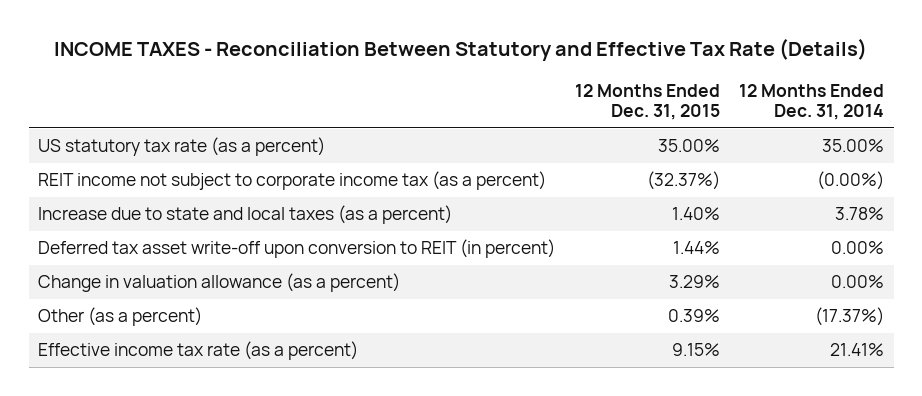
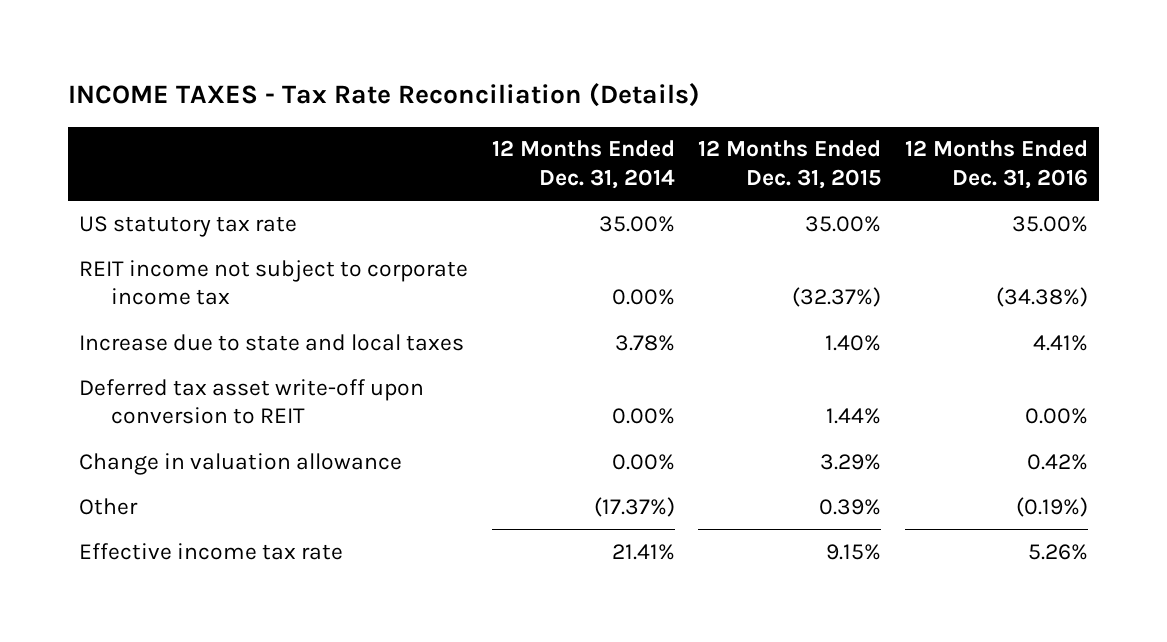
[54,37,868,61] INCOME TAXES - Reconciliation Between Statutory and Effective Tax Rate (Details) -> [67,83,700,108] INCOME TAXES - Tax Rate Reconciliation (Details)
none -> [904,140,1088,189] 12 Months Ended Dec. 31, 2016
[38,137,326,157] US statutory tax rate (as a percent) -> [79,215,298,237] US statutory tax rate
[38,171,547,191] REIT income not subject to corporate income tax (as a percent) -> [79,259,469,306] REIT income not subject to corporate income tax
[817,171,885,191] (0.00%) -> [611,289,675,306] 0.00%
[38,205,453,225] Increase due to state and local taxes (as a percent) -> [79,333,465,351] Increase due to state and local taxes
[38,239,556,259] Deferred tax asset write-off upon conversion to REIT (in percent) -> [79,378,425,425] Deferred tax asset write-off upon conversion to REIT
[38,273,401,293] Change in valuation allowance (as a percent) -> [79,452,403,475] Change in valuation allowance
[38,307,203,327] Other (as a percent) -> [79,497,139,515] Other
[38,341,359,361] Effective income tax rate (as a percent) -> [79,542,344,560] Effective income tax rate

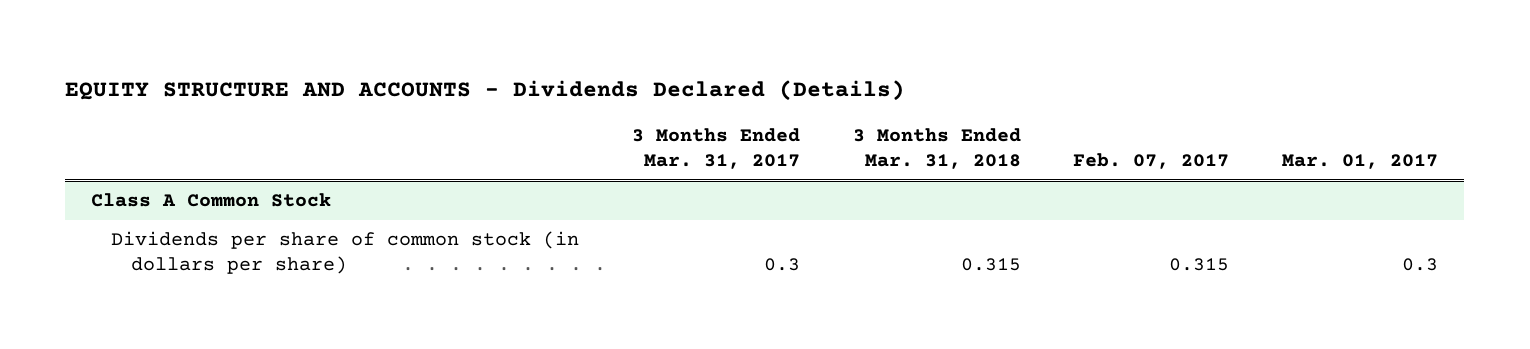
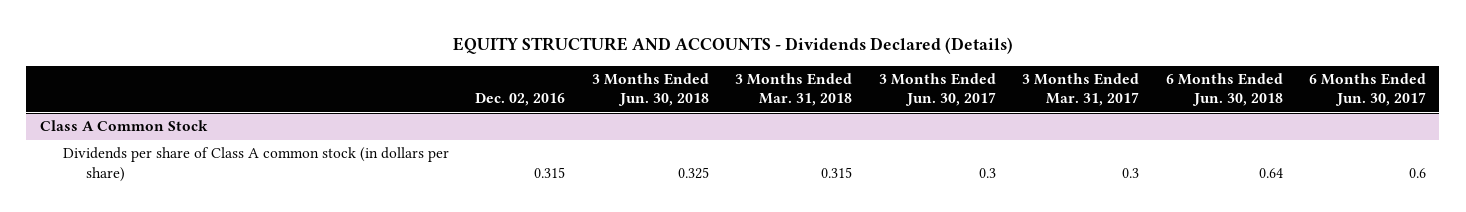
[1073,153,1230,170] Feb. 07, 2017 -> none
[1282,154,1439,170] Mar. 01, 2017 -> none
none -> [475,93,566,107] Dec. 02, 2016
none -> [591,72,709,107] 3 Months Ended Jun. 30, 2018
none -> [878,72,996,107] 3 Months Ended Jun. 30, 2017
none -> [1165,72,1283,107] 6 Months Ended Jun. 30, 2018
none -> [1309,72,1427,107] 6 Months Ended Jun. 30, 2017
[111,231,580,275] Dividends per share of common stock (in dollars per share) -> [62,147,449,182] Dividends per share of Class A common stock (in dollars per share)

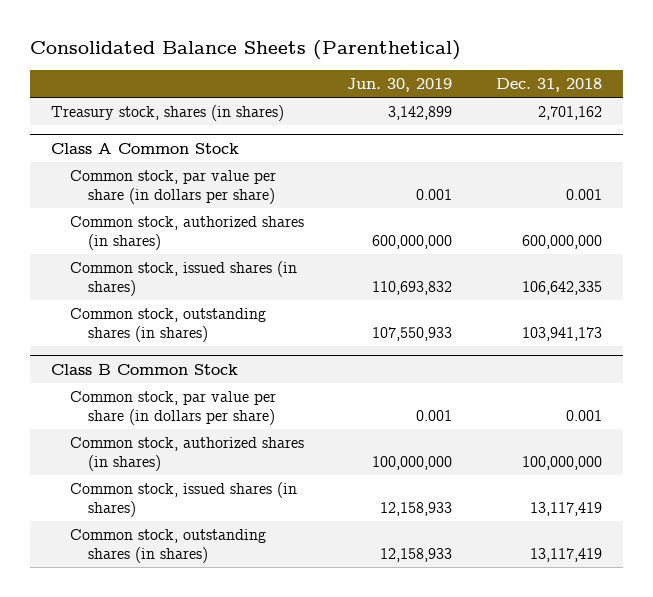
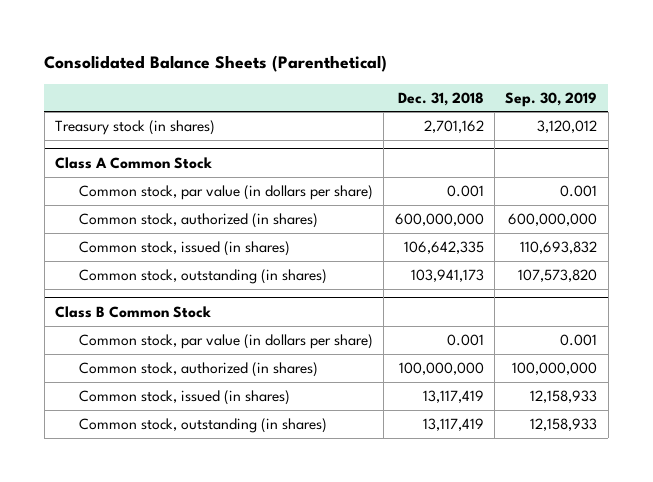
[347,78,453,93] Jun. 30, 2019 -> none
none -> [505,91,598,107] Sep. 30, 2019
[51,104,285,121] Treasury stock, shares (in shares) -> [55,119,216,135] Treasury stock (in shares)
[69,169,276,205] Common stock, par value per share (in dollars per share) -> [79,184,374,200] Common stock, par value (in dollars per share)
[69,215,304,251] Common stock, authorized shares (in shares) -> [79,212,319,228] Common stock, authorized (in shares)
[69,260,297,297] Common stock, issued shares (in shares) -> [79,240,291,256] Common stock, issued (in shares)
[69,307,266,343] Common stock, outstanding shares (in shares) -> [79,268,328,284] Common stock, outstanding (in shares)
[69,390,276,426] Common stock, par value per share (in dollars per share) -> [79,333,374,349] Common stock, par value (in dollars per share)
[69,436,304,472] Common stock, authorized shares (in shares) -> [79,361,319,377] Common stock, authorized (in shares)
[69,481,297,518] Common stock, issued shares (in shares) -> [79,389,291,405] Common stock, issued (in shares)
[69,528,266,564] Common stock, outstanding shares (in shares) -> [79,417,328,433] Common stock, outstanding (in shares)

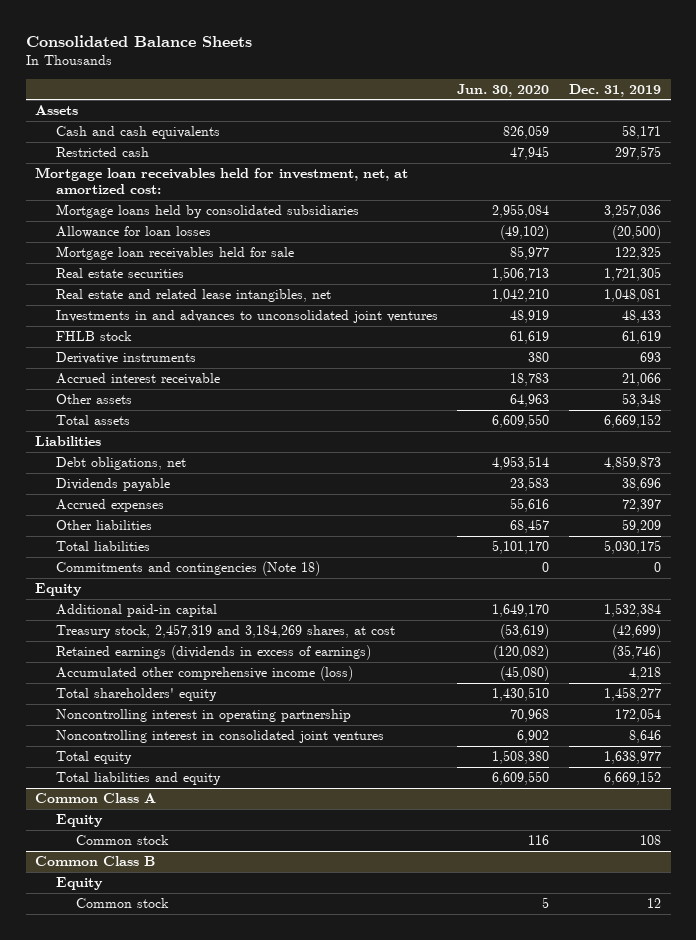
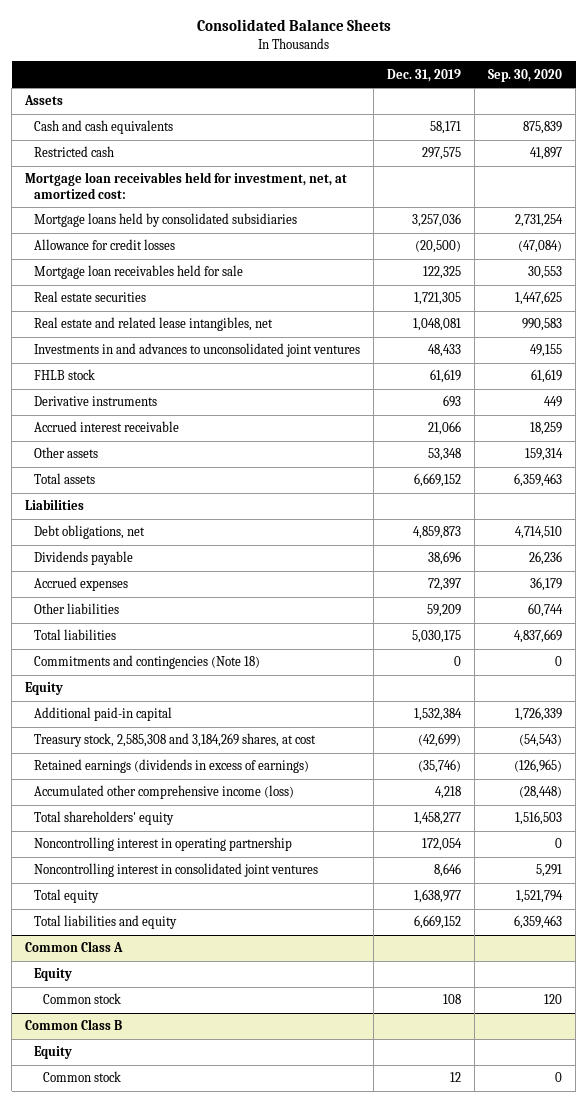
[457,83,550,97] Jun. 30, 2020 -> none
none -> [488,68,563,82] Sep. 30, 2020
[55,225,211,238] Allowance for loan losses -> [34,239,176,251] Allowance for credit losses
[55,623,395,638] Treasury stock, 2,457,319 and 3,184,269 shares, at cost -> [34,733,317,748] Treasury stock, 2,585,308 and 3,184,269 shares, at cost

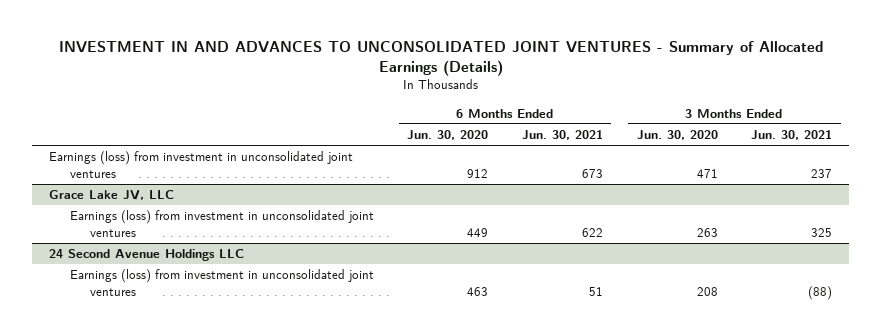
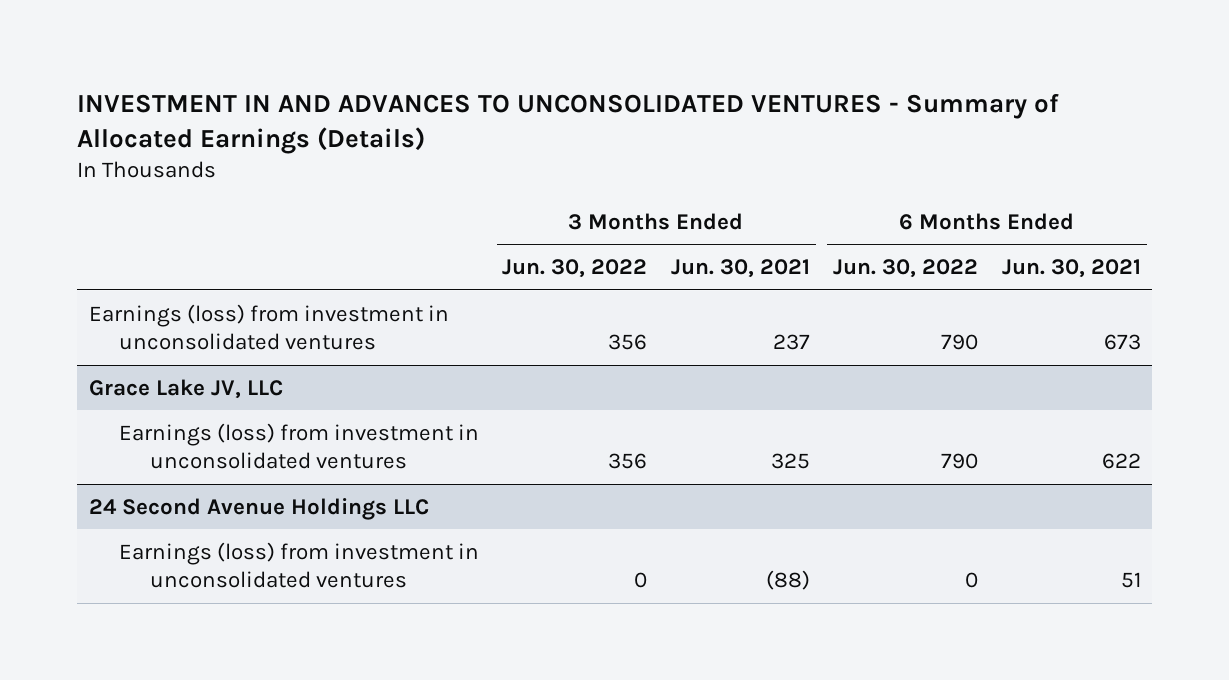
[58,41,823,77] INVESTMENT IN AND ADVANCES TO UNCONSOLIDATED JOINT VENTURES - Summary of Allocated Earnings (Details) -> [76,92,1059,154] INVESTMENT IN AND ADVANCES TO UNCONSOLIDATED VENTURES - Summary of Allocated Earnings (Details)
[407,129,489,140] Jun. 30, 2020 -> none
[636,129,718,140] Jun. 30, 2020 -> none
none -> [502,259,648,279] Jun. 30, 2022
none -> [833,259,979,279] Jun. 30, 2022
[49,151,354,178] Earnings (loss) from investment in unconsolidated joint ventures -> [88,303,449,351] Earnings (loss) from investment in unconsolidated ventures
[69,210,374,237] Earnings (loss) from investment in unconsolidated joint ventures -> [119,422,480,470] Earnings (loss) from investment in unconsolidated ventures
[69,269,374,296] Earnings (loss) from investment in unconsolidated joint ventures -> [119,541,480,589] Earnings (loss) from investment in unconsolidated ventures

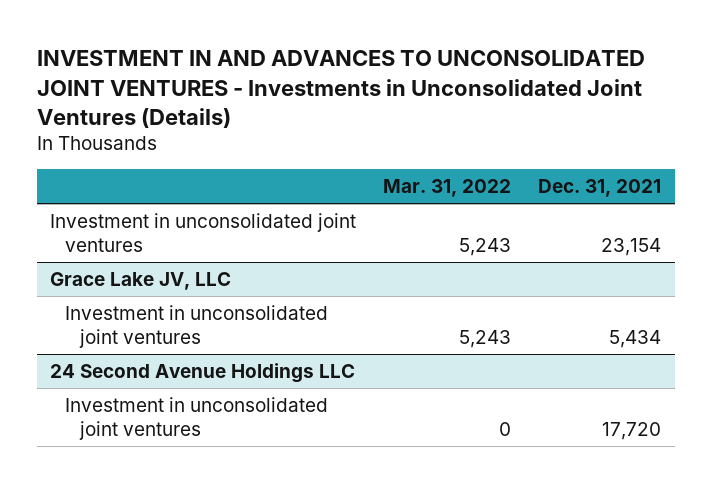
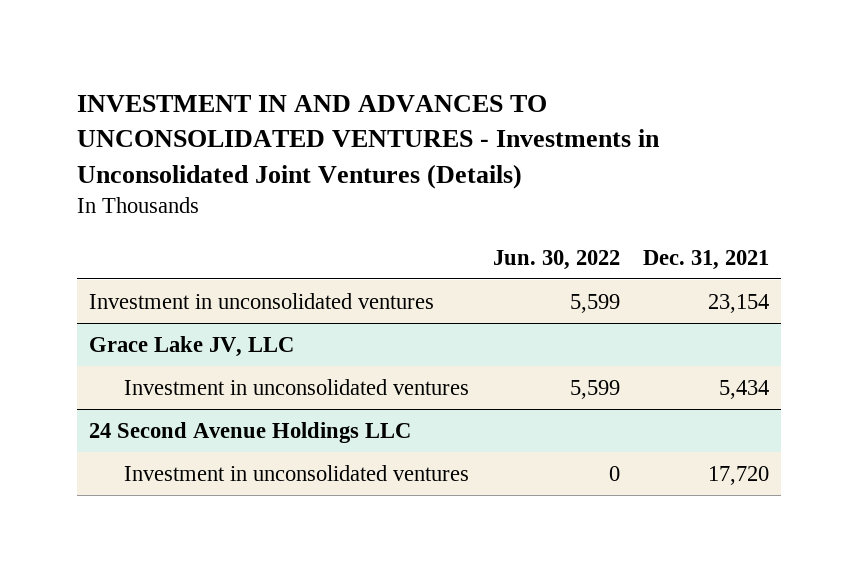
[36,50,645,128] INVESTMENT IN AND ADVANCES TO UNCONSOLIDATED JOINT VENTURES - Investments in Unconsolidated Joint Ventures (Details) -> [76,95,660,189] INVESTMENT IN AND ADVANCES TO UNCONSOLIDATED VENTURES - Investments in Unconsolidated Joint Ventures (Details)
[383,179,512,198] Mar. 31, 2022 -> none
none -> [492,249,620,270] Jun. 30, 2022
[50,212,357,252] Investment in unconsolidated joint ventures -> [88,292,434,309] Investment in unconsolidated ventures
[65,304,329,348] Investment in unconsolidated joint ventures -> [124,378,470,395] Investment in unconsolidated ventures
[65,396,329,440] Investment in unconsolidated joint ventures -> [124,464,470,481] Investment in unconsolidated ventures

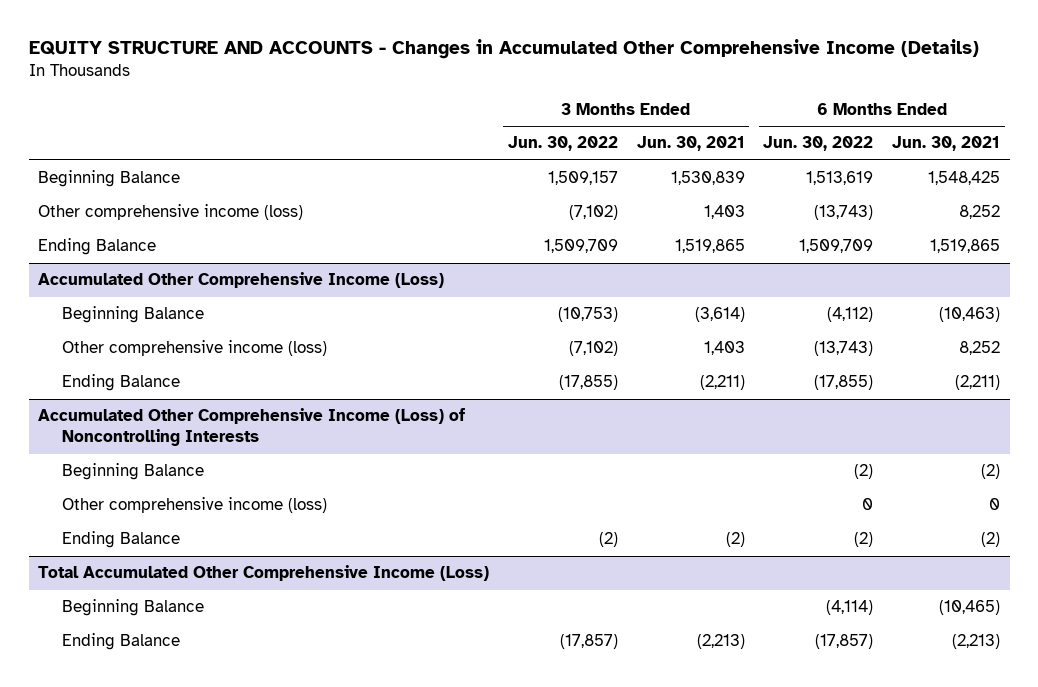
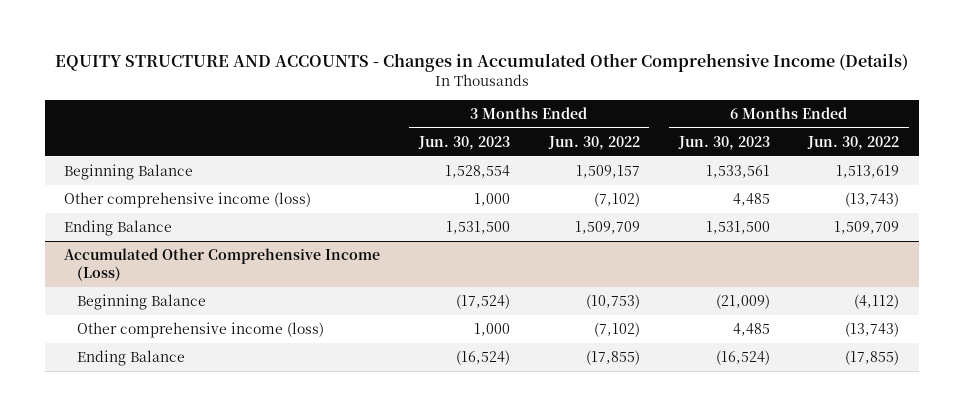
[636,136,745,152] Jun. 30, 2021 -> none
[892,136,1001,152] Jun. 30, 2021 -> none
none -> [417,135,510,150] Jun. 30, 2023
none -> [677,135,770,150] Jun. 30, 2023
[38,408,466,447] Accumulated Other Comprehensive Income (Loss) of Noncontrolling Interests -> none
[62,463,205,481] Beginning Balance -> none
[62,497,328,514] Other comprehensive income (loss) -> none
[62,531,181,549] Ending Balance -> none
[38,565,490,582] Total Accumulated Other Comprehensive Income (Loss) -> none
[62,599,205,617] Beginning Balance -> none
[62,633,181,651] Ending Balance -> none

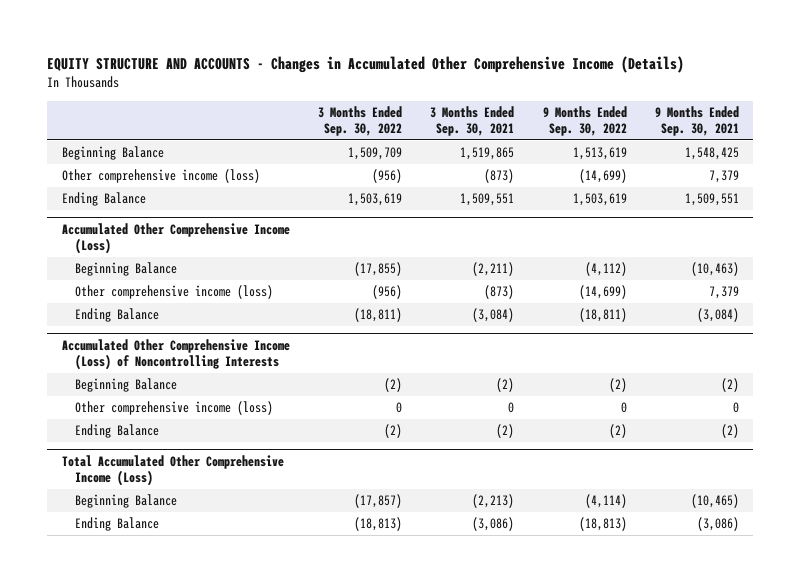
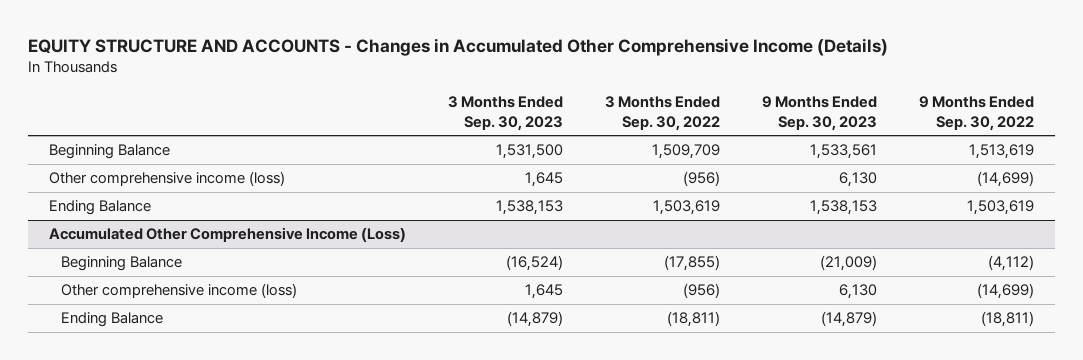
[430,106,515,137] 3 Months Ended Sep. 30, 2021 -> none
[654,106,739,137] 9 Months Ended Sep. 30, 2021 -> none
none -> [448,96,564,131] 3 Months Ended Sep. 30, 2023
none -> [762,96,878,131] 9 Months Ended Sep. 30, 2023
[61,339,290,371] Accumulated Other Comprehensive Income (Loss) of Noncontrolling Interests -> none
[75,378,178,393] Beginning Balance -> none
[75,401,274,416] Other comprehensive income (loss) -> none
[75,424,160,439] Ending Balance -> none
[61,455,284,487] Total Accumulated Other Comprehensive Income (Loss) -> none
[75,494,178,509] Beginning Balance -> none
[75,517,160,532] Ending Balance -> none

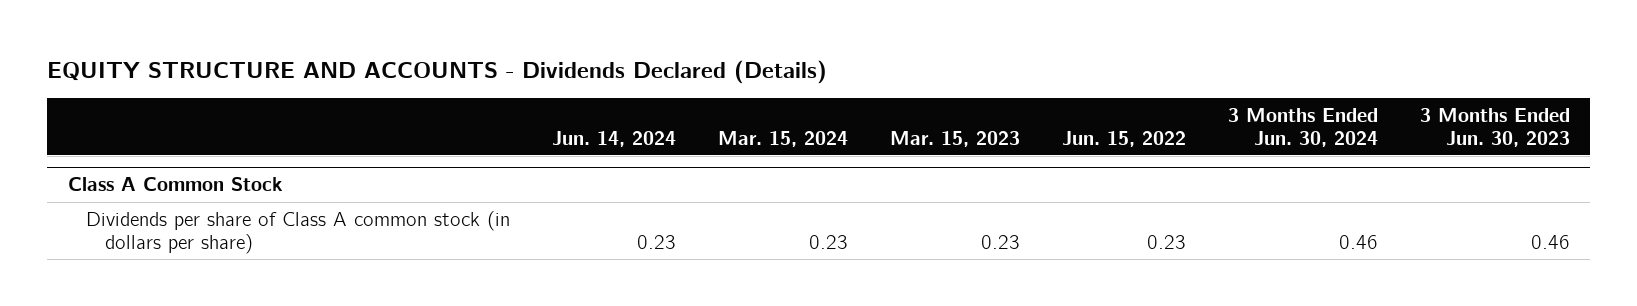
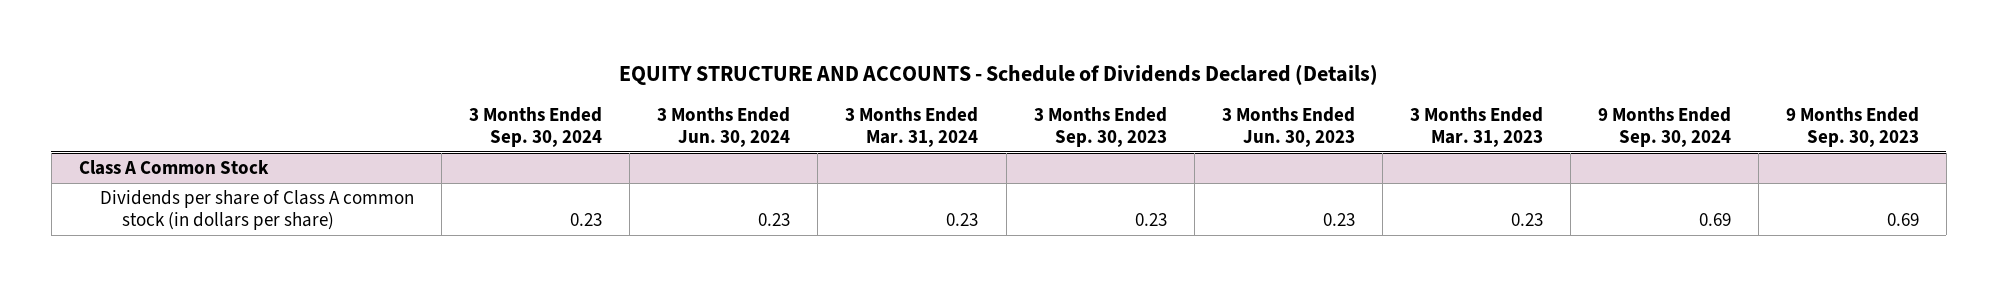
[46,59,827,84] EQUITY STRUCTURE AND ACCOUNTS - Dividends Declared (Details) -> [618,63,1378,85] EQUITY STRUCTURE AND ACCOUNTS - Schedule of Dividends Declared (Details)
[552,130,677,147] Jun. 14, 2024 -> none
[717,130,848,147] Mar. 15, 2024 -> none
[889,130,1020,147] Mar. 15, 2023 -> none
[1061,130,1186,147] Jun. 15, 2022 -> none
none -> [469,106,603,147] 3 Months Ended Sep. 30, 2024
none -> [845,106,979,147] 3 Months Ended Mar. 31, 2024
none -> [1033,106,1167,147] 3 Months Ended Sep. 30, 2023
none -> [1409,106,1543,147] 3 Months Ended Mar. 31, 2023
none -> [1597,106,1731,147] 9 Months Ended Sep. 30, 2024
none -> [1785,106,1919,147] 9 Months Ended Sep. 30, 2023
[1338,234,1378,249] 0.46 -> [758,213,791,227] 0.23
[1530,234,1570,249] 0.46 -> [1322,213,1355,227] 0.23

